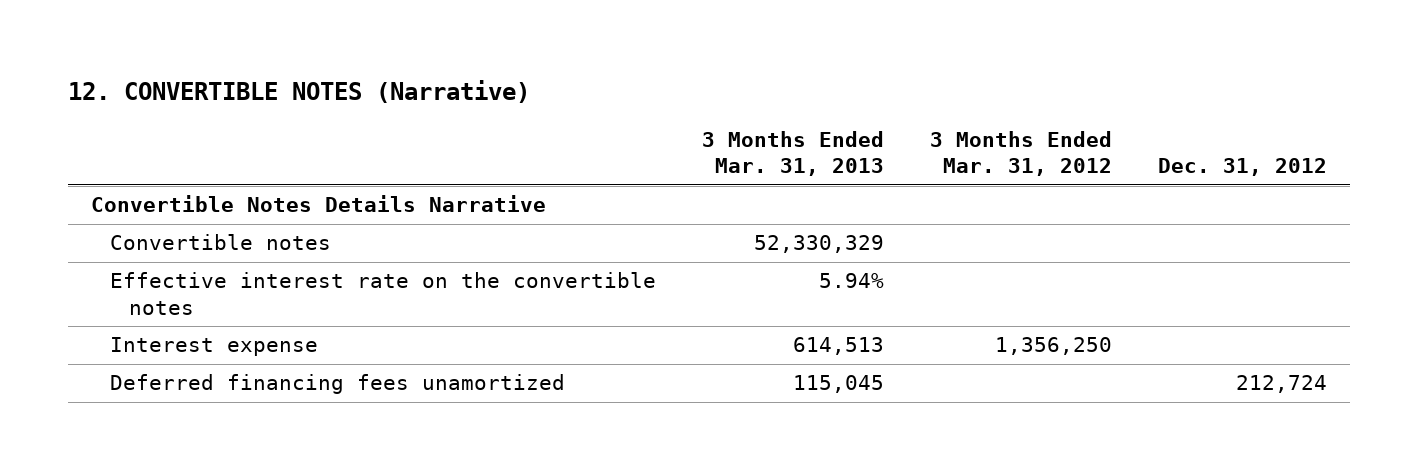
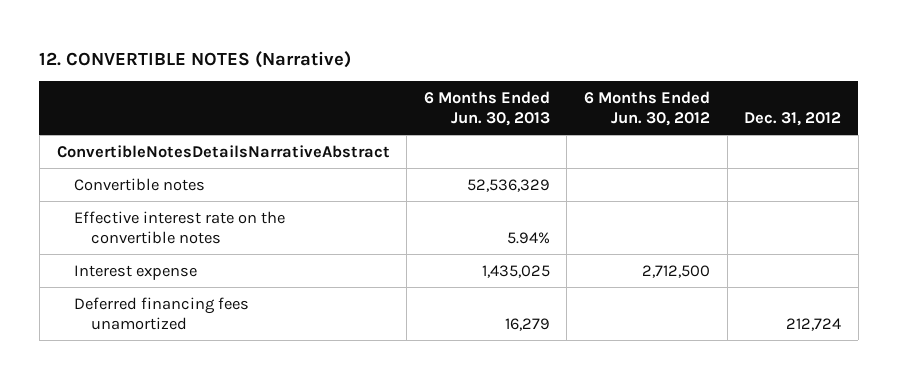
[702,131,885,177] 3 Months Ended Mar. 31, 2013 -> none
[930,131,1113,177] 3 Months Ended Mar. 31, 2012 -> none
none -> [423,90,550,126] 6 Months Ended Jun. 30, 2013
none -> [583,90,710,126] 6 Months Ended Jun. 30, 2012
[91,195,547,213] Convertible Notes Details Narrative -> [56,144,390,158] ConvertibleNotesDetailsNarrativeAbstract

